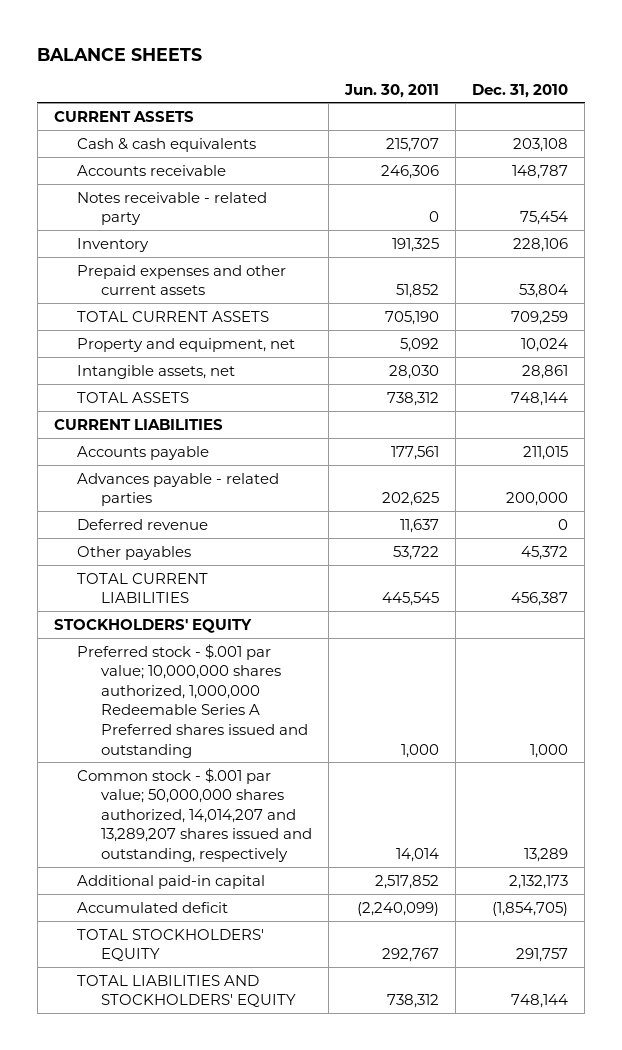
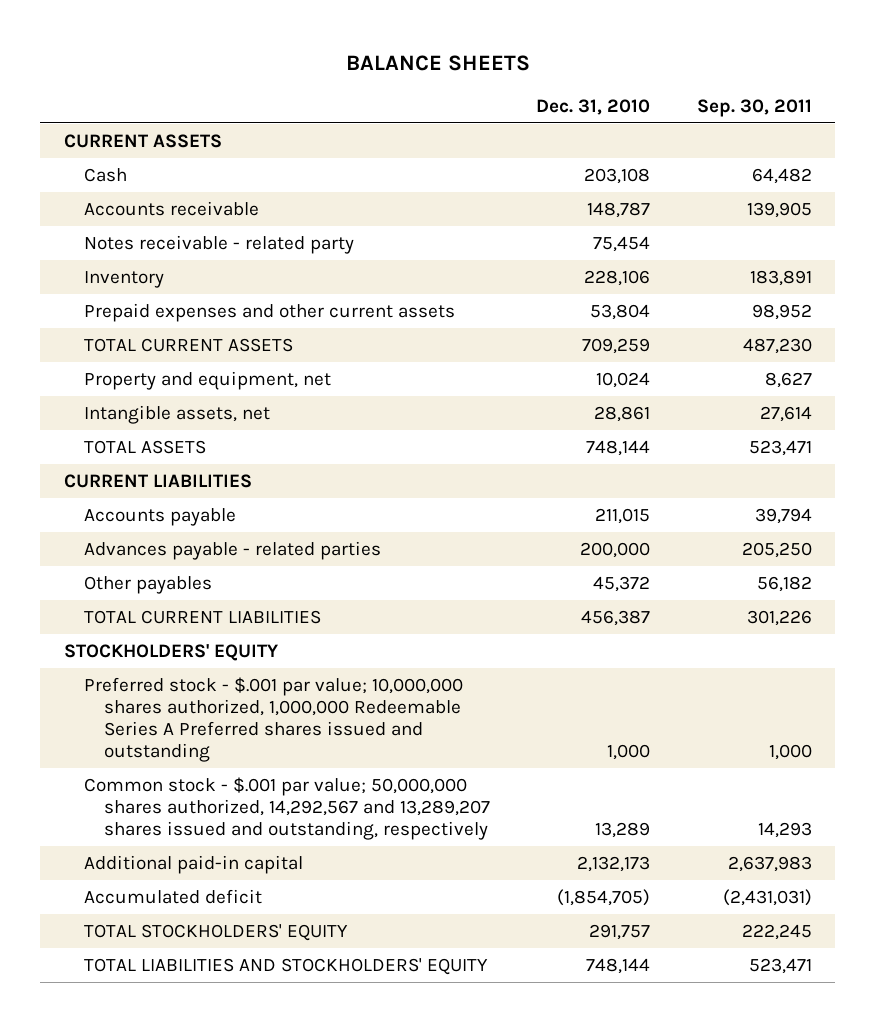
[344,83,440,98] Jun. 30, 2011 -> none
none -> [696,99,812,118] Sep. 30, 2011
[77,137,257,152] Cash & cash equivalents -> [83,167,127,182] Cash
[77,518,209,530] Deferred revenue -> none
[77,767,313,862] Common stock - $.001 par value; 50,000,000 shares authorized, 14,014,207 and 13,289,207 shares issued and outstanding, respectively -> [83,776,490,841] Common stock - $.001 par value; 50,000,000 shares authorized, 14,292,567 and 13,289,207 shares issued and outstanding, respectively

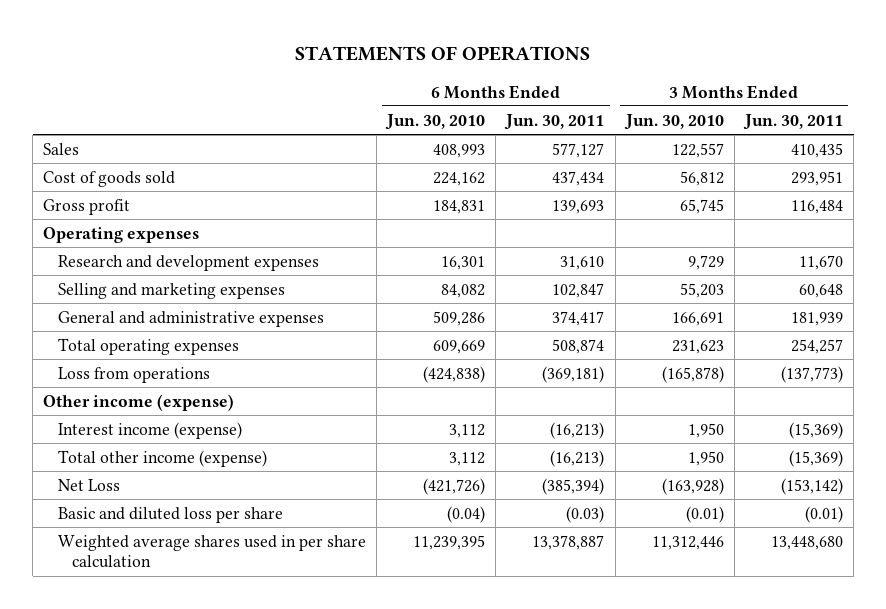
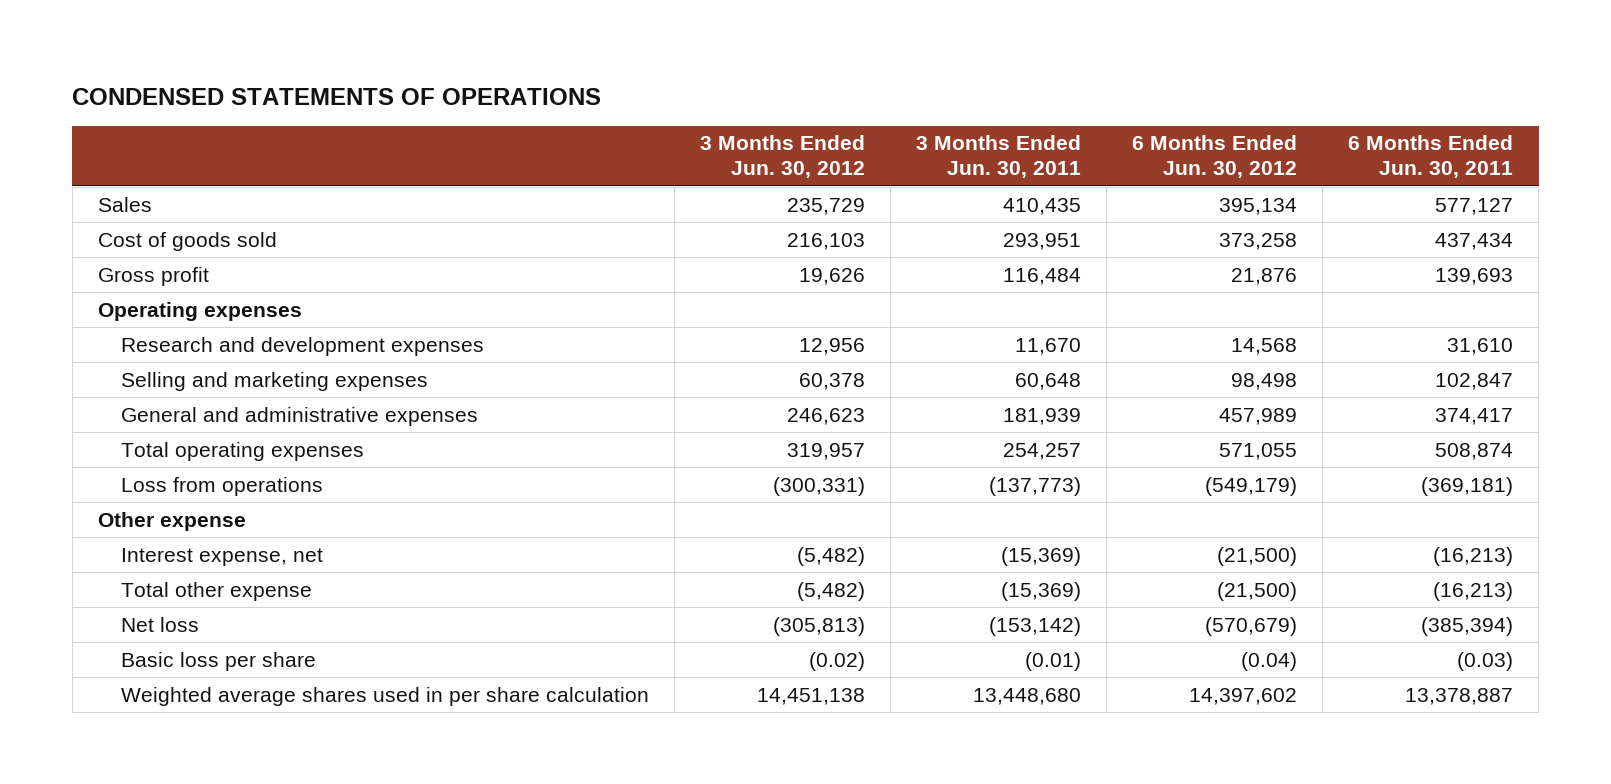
[295,46,591,62] STATEMENTS OF OPERATIONS -> [72,87,602,105] CONDENSED STATEMENTS OF OPERATIONS
[385,113,486,130] Jun. 30, 2010 -> none
[623,113,724,130] Jun. 30, 2010 -> none
none -> [700,135,866,179] 3 Months Ended Jun. 30, 2012
none -> [1132,135,1298,179] 6 Months Ended Jun. 30, 2012
[43,393,235,411] Other income (expense) -> [97,511,246,531] Other expense
[57,421,242,439] Interest income (expense) -> [121,547,324,566] Interest expense, net
[57,449,267,467] Total other income (expense) -> [121,581,313,601] Total other expense
[57,478,120,491] Net Loss -> [121,616,200,632] Net loss
[57,506,283,523] Basic and diluted loss per share -> [121,651,317,671] Basic loss per share

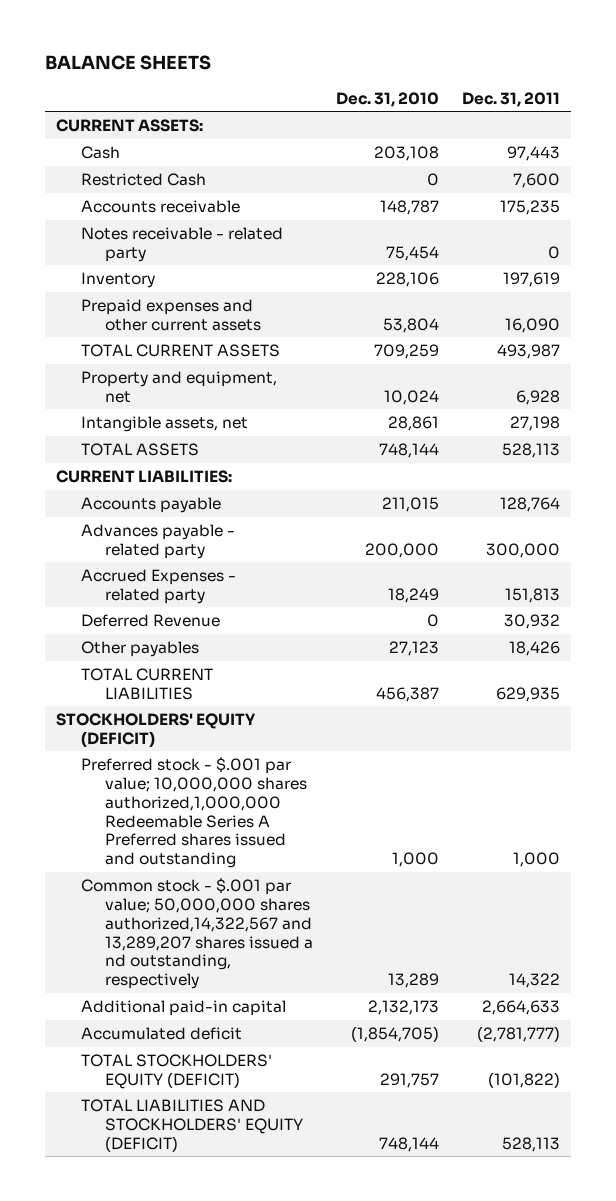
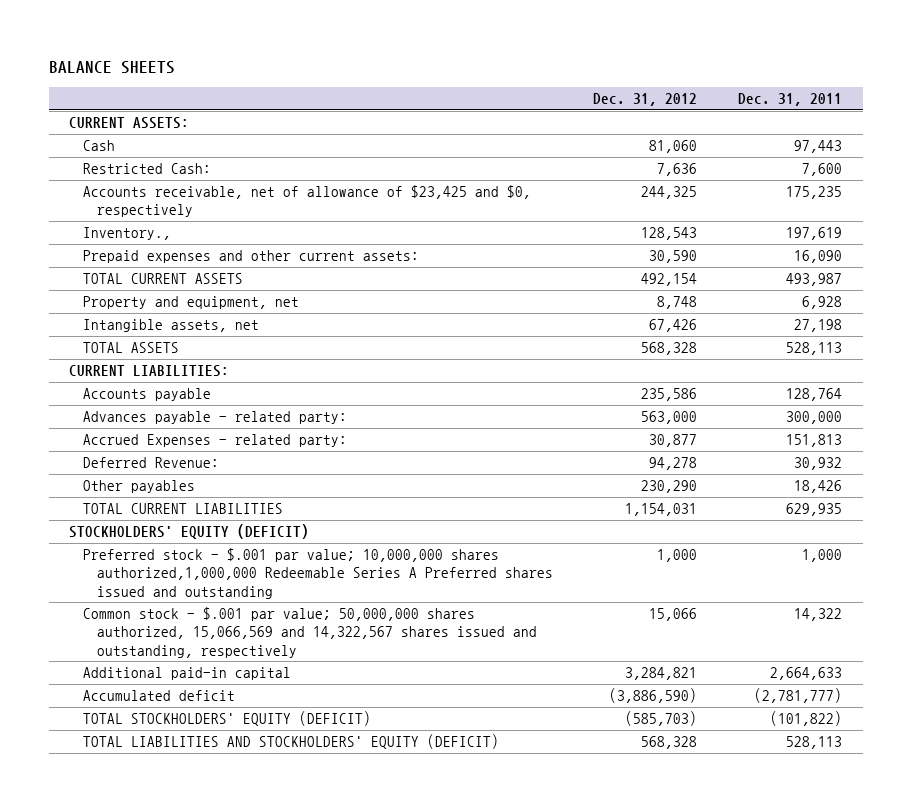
[336,91,440,107] Dec. 31, 2010 -> none
none -> [593,93,698,107] Dec. 31, 2012
[80,226,283,262] Notes receivable - related party -> none
[80,172,206,186] Restricted Cash -> [83,163,212,175] Restricted Cash:
[80,199,240,213] Accounts receivable -> [83,185,532,218] Accounts receivable, net of allowance of $23,425 and $0, respectively
[80,271,155,288] Inventory -> [83,227,172,241] Inventory.,
[80,298,262,331] Prepaid expenses and other current assets -> [83,250,420,264] Prepaid expenses and other current assets:
[80,523,235,559] Advances payable - related party -> [83,411,348,425] Advances payable - related party:
[80,568,236,604] Accrued Expenses - related party -> [83,434,348,448] Accrued Expenses - related party:
[80,613,220,627] Deferred Revenue -> [83,457,220,469] Deferred Revenue:
[80,877,314,990] Common stock - $.001 par value; 50,000,000 shares authorized,14,322,567 and 13,289,207 shares issued a nd outstanding, respectively -> [83,607,537,658] Common stock - $.001 par value; 50,000,000 shares authorized, 15,066,569 and 14,322,567 shares issued and outstanding, respectively

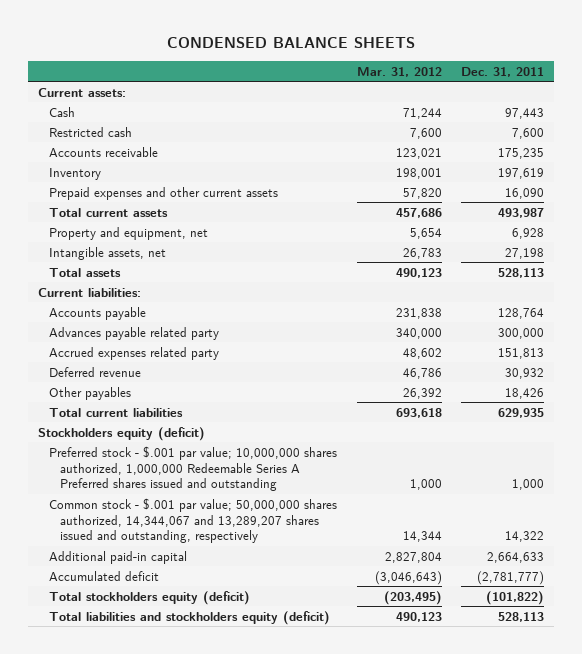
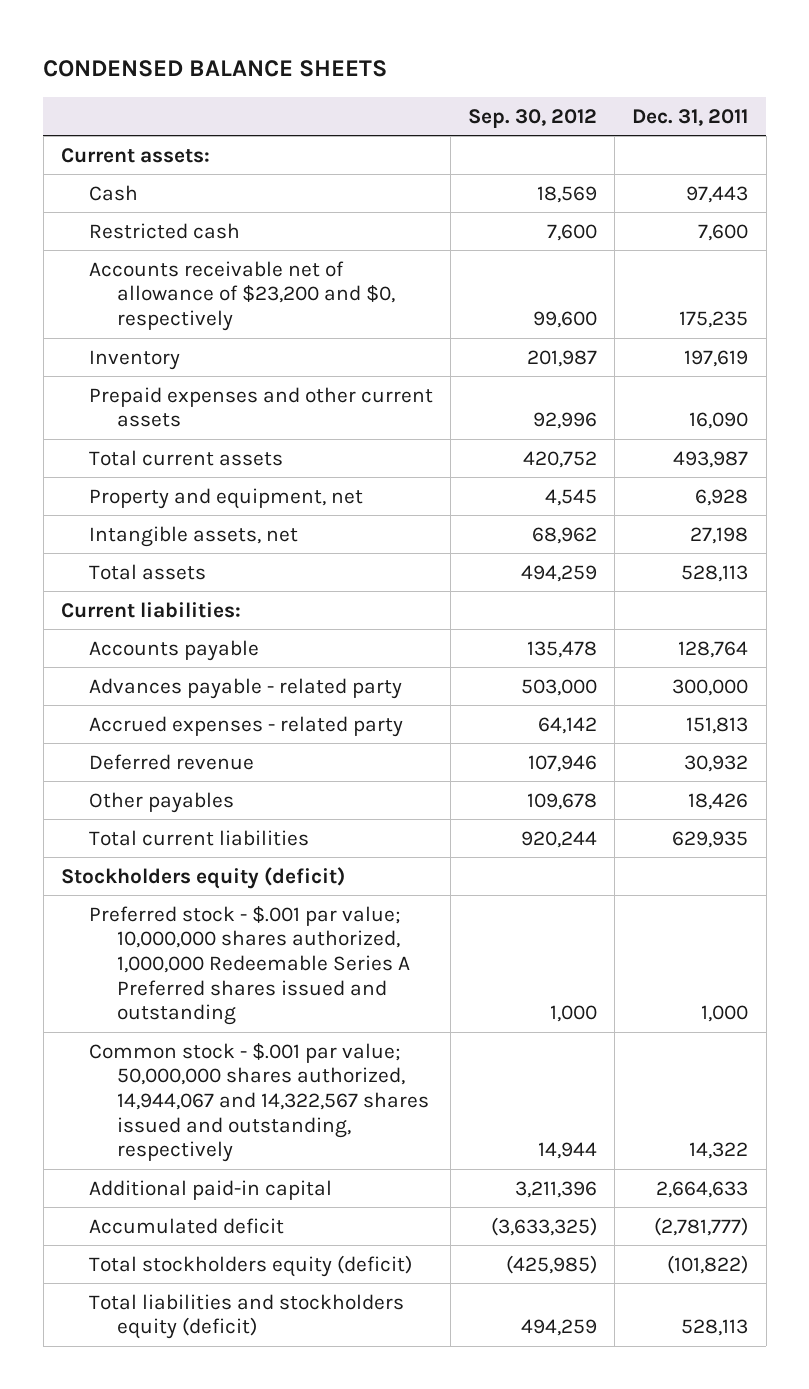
[356,66,442,77] Mar. 31, 2012 -> none
none -> [468,108,598,128] Sep. 30, 2012
[49,146,159,157] Accounts receivable -> [88,260,395,332] Accounts receivable net of allowance of $23,200 and $0, respectively
[49,326,220,340] Advances payable related party -> [88,677,402,699] Advances payable - related party
[49,346,220,360] Accrued expenses related party -> [88,715,403,737] Accrued expenses - related party
[49,497,338,544] Common stock - $.001 par value; 50,000,000 shares authorized, 14,344,067 and 13,289,207 shares issued and outstanding, respectively -> [88,1042,429,1163] Common stock - $.001 par value; 50,000,000 shares authorized, 14,944,067 and 14,322,567 shares issued and outstanding, respectively

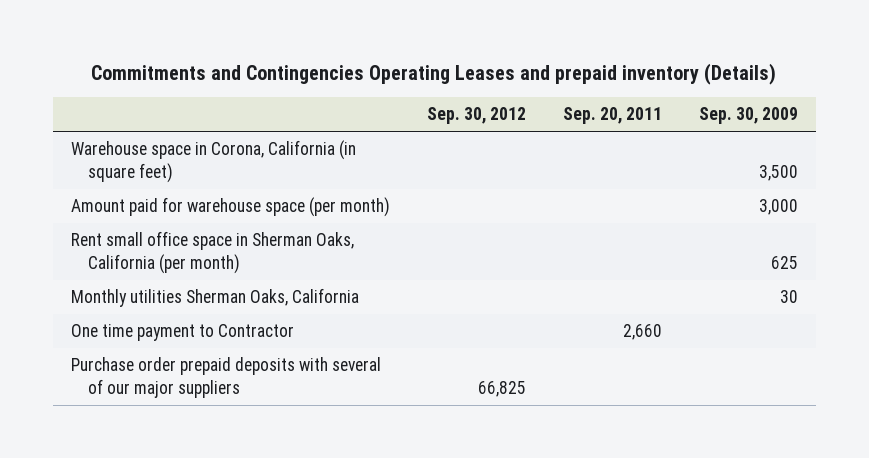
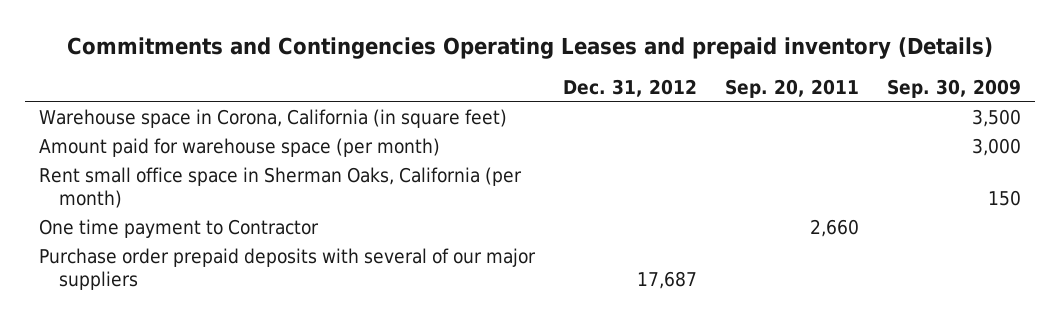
[426,107,526,125] Sep. 30, 2012 -> none
none -> [563,78,698,97] Dec. 31, 2012
[70,288,359,308] Monthly utilities Sherman Oaks, California -> none
[770,255,798,269] 625 -> [988,190,1022,207] 150

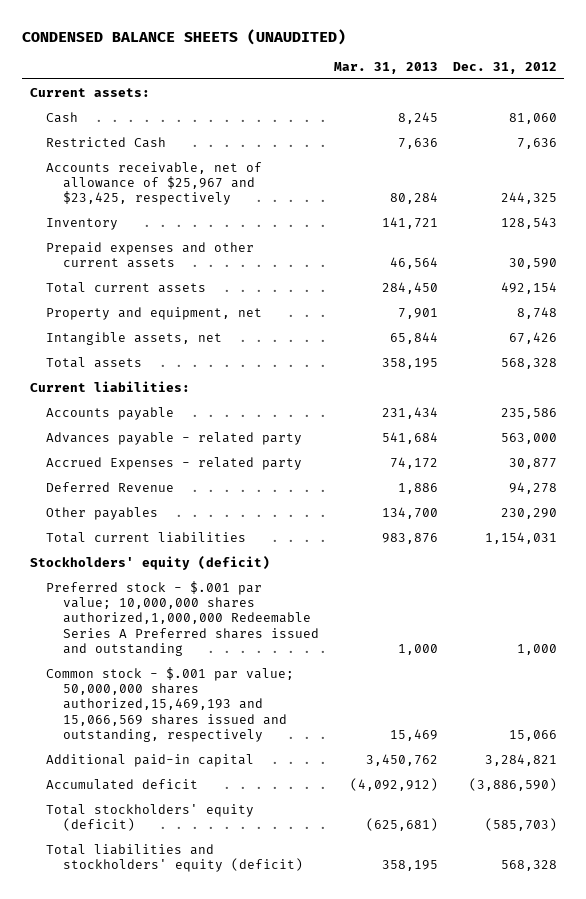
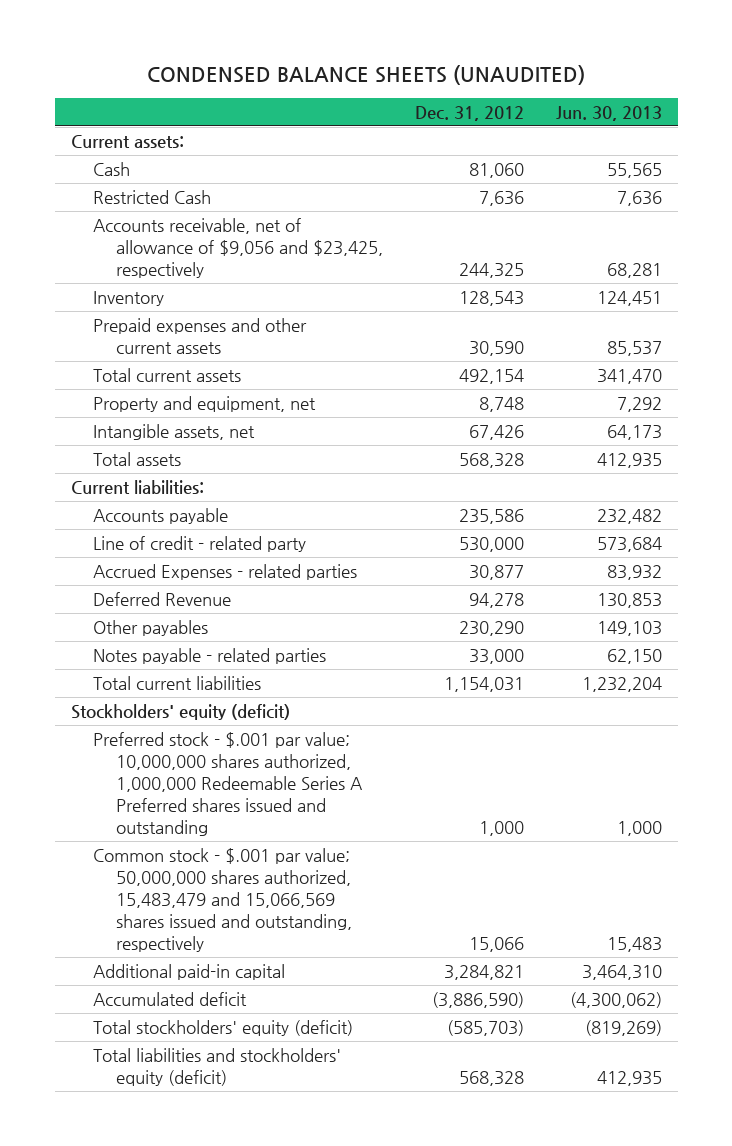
[333,61,438,74] Mar. 31, 2013 -> none
none -> [555,106,662,122] Jun. 30, 2013
[46,161,263,206] Accounts receivable, net of allowance of $25,967 and $23,425, respectively -> [93,217,383,278] Accounts receivable, net of allowance of $9,056 and $23,425, respectively
[46,431,303,445] Advances payable - related party -> [93,535,307,552] Line of credit - related party
[500,432,557,444] 563,000 -> [458,536,524,552] 530,000
[46,456,303,470] Accrued Expenses - related party -> [93,563,358,580] Accrued Expenses - related parties
none -> [93,647,327,664] Notes payable - related parties
[46,580,320,656] Preferred stock - $.001 par value; 10,000,000 shares authorized,1,000,000 Redeemable Series A Preferred shares issued and outstanding -> [93,731,363,837] Preferred stock - $.001 par value; 10,000,000 shares authorized, 1,000,000 Redeemable Series A Preferred shares issued and outstanding
[46,666,295,742] Common stock - $.001 par value; 50,000,000 shares authorized,15,469,193 and 15,066,569 shares issued and outstanding, respectively -> [93,847,352,953] Common stock - $.001 par value; 50,000,000 shares authorized, 15,483,479 and 15,066,569 shares issued and outstanding, respectively

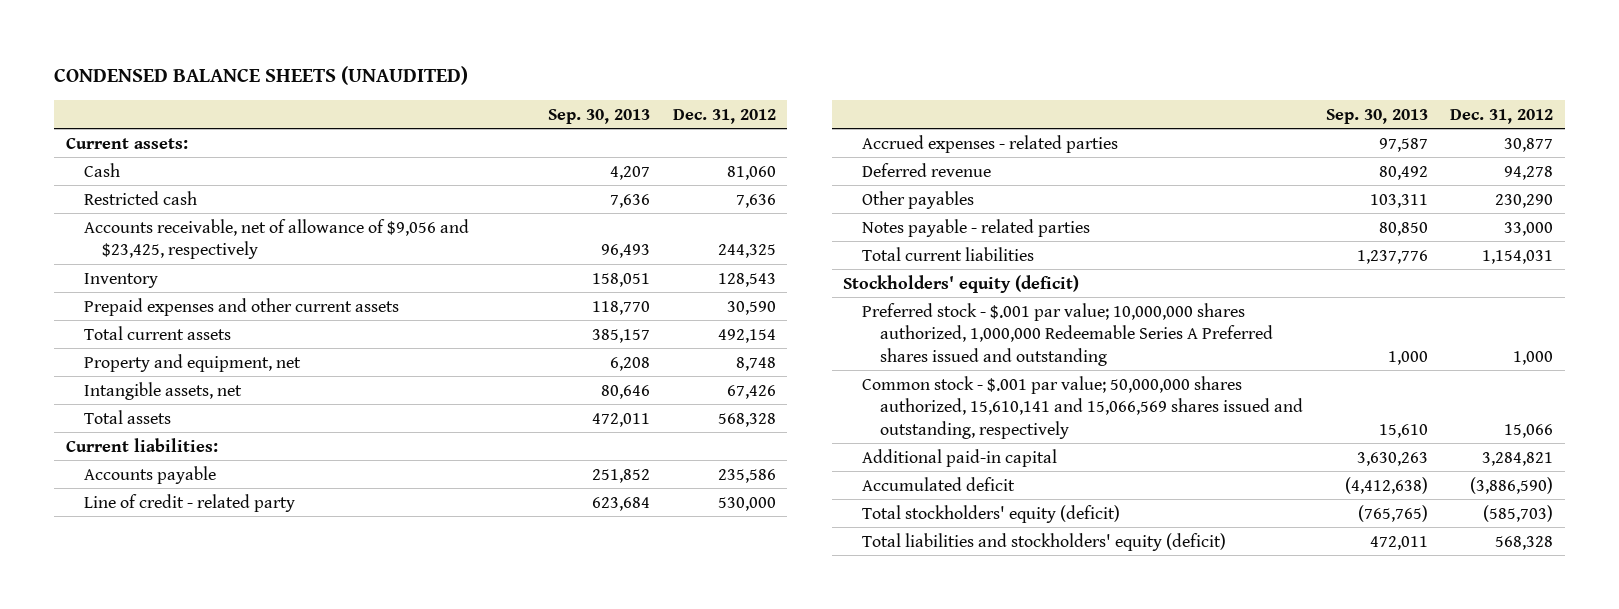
[555,106,662,122] Jun. 30, 2013 -> none
none -> [547,108,650,124] Sep. 30, 2013
[93,189,212,204] Restricted Cash -> [83,190,197,205] Restricted cash
[93,563,358,580] Accrued Expenses - related parties -> [861,134,1118,153] Accrued expenses - related parties
[93,591,232,606] Deferred Revenue -> [861,162,991,177] Deferred revenue
[93,847,352,953] Common stock - $.001 par value; 50,000,000 shares authorized, 15,483,479 and 15,066,569 shares issued and outstanding, respectively -> [861,375,1303,439] Common stock - $.001 par value; 50,000,000 shares authorized, 15,610,141 and 15,066,569 shares issued and outstanding, respectively

